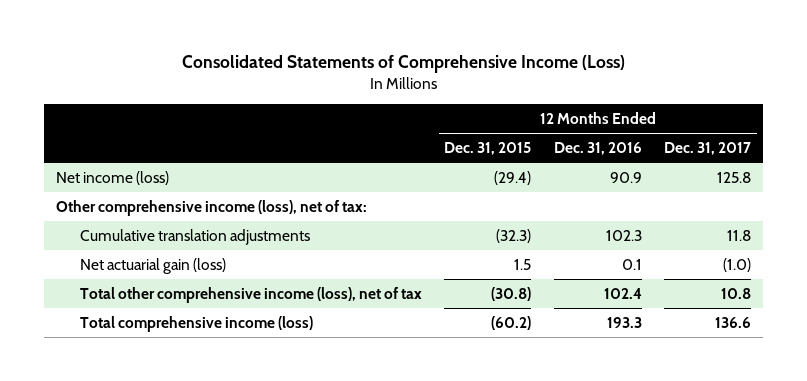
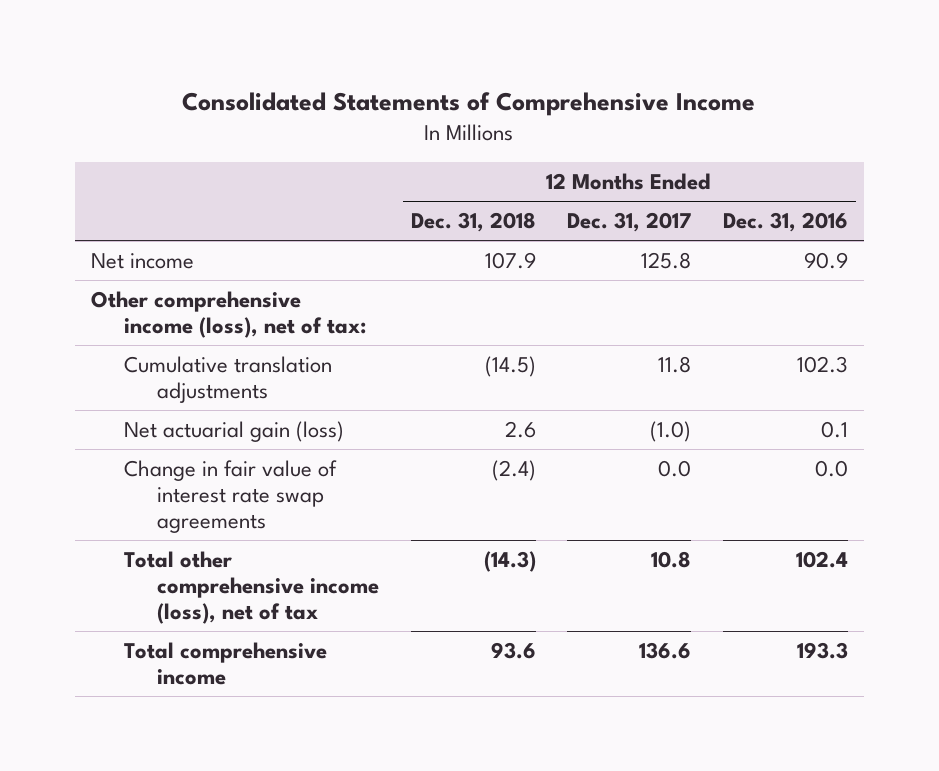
[181,55,625,74] Consolidated Statements of Comprehensive Income (Loss) -> [182,91,756,116] Consolidated Statements of Comprehensive Income
[444,142,532,156] Dec. 31, 2015 -> none
none -> [410,212,536,233] Dec. 31, 2018
[55,170,169,185] Net income (loss) -> [90,252,194,269] Net income
none -> [123,459,337,533] Change in fair value of interest rate swap agreements
[79,315,313,332] Total comprehensive income (loss) -> [123,641,327,685] Total comprehensive income

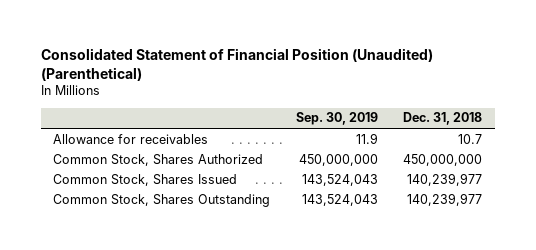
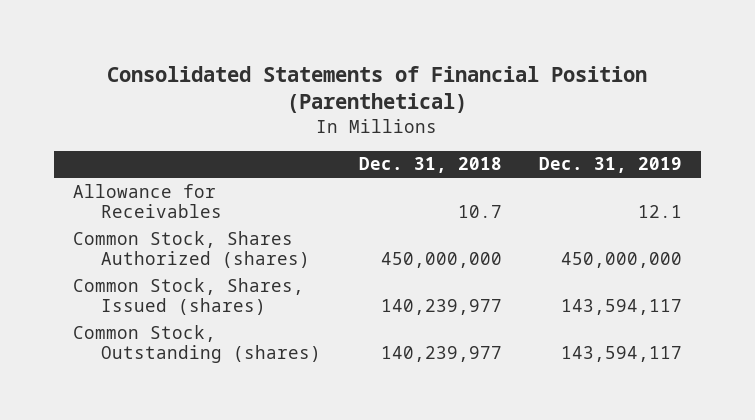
[40,47,433,81] Consolidated Statement of Financial Position (Unaudited) (Parenthetical) -> [107,65,648,114] Consolidated Statements of Financial Position (Parenthetical)
[295,112,378,126] Sep. 30, 2019 -> none
none -> [538,157,682,174] Dec. 31, 2019
[53,133,209,144] Allowance for receivables -> [72,183,223,219] Allowance for Receivables
[53,153,264,166] Common Stock, Shares Authorized -> [72,230,311,269] Common Stock, Shares Authorized (shares)
[53,173,238,186] Common Stock, Shares Issued -> [72,277,304,316] Common Stock, Shares, Issued (shares)
[53,193,271,207] Common Stock, Shares Outstanding -> [72,324,322,364] Common Stock, Outstanding (shares)

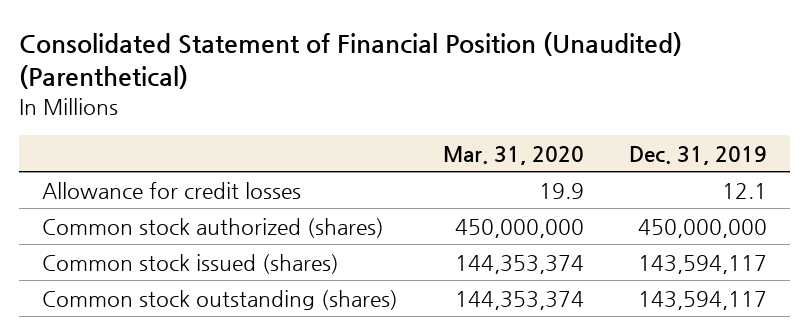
[107,65,648,114] Consolidated Statements of Financial Position (Parenthetical) -> [19,32,683,90] Consolidated Statement of Financial Position (Unaudited) (Parenthetical)
[358,157,502,174] Dec. 31, 2018 -> none
none -> [442,145,584,165] Mar. 31, 2020
[72,183,223,219] Allowance for Receivables -> [41,181,301,199] Allowance for credit losses
[72,230,311,269] Common Stock, Shares Authorized (shares) -> [41,217,384,238] Common stock authorized (shares)
[72,277,304,316] Common Stock, Shares, Issued (shares) -> [41,253,339,274] Common stock issued (shares)
[72,324,322,364] Common Stock, Outstanding (shares) -> [41,289,398,310] Common stock outstanding (shares)

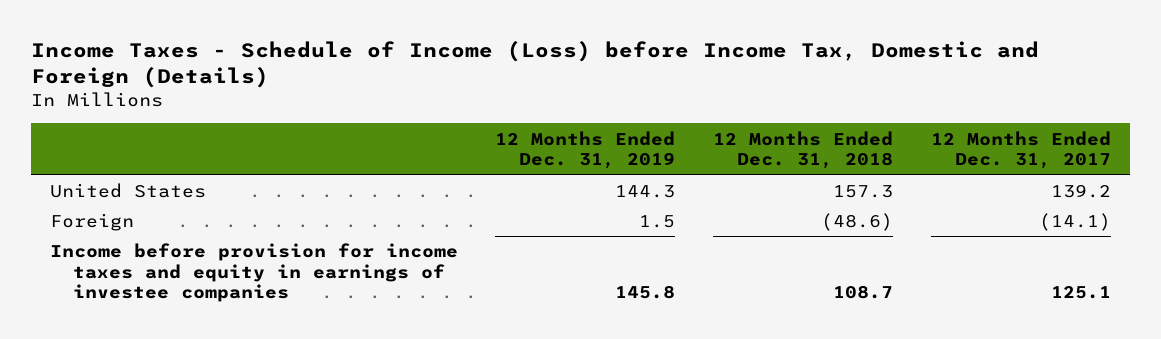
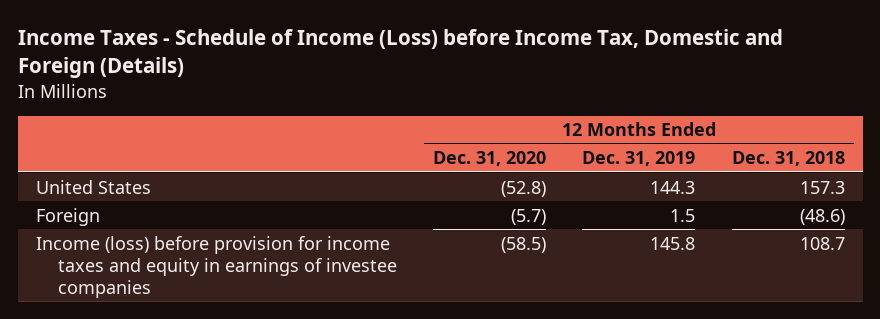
[931,130,1112,170] 12 Months Ended Dec. 31, 2017 -> none
none -> [433,151,547,167] Dec. 31, 2020
[49,243,458,303] Income before provision for income taxes and equity in earnings of investee companies -> [35,235,397,298] Income (loss) before provision for income taxes and equity in earnings of investee companies

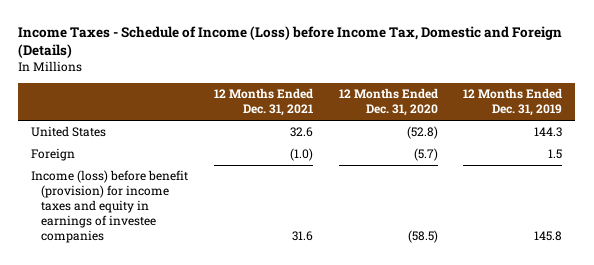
[731,151,845,167] Dec. 31, 2018 -> none
none -> [213,88,313,117] 12 Months Ended Dec. 31, 2021
[35,235,397,298] Income (loss) before provision for income taxes and equity in earnings of investee companies -> [31,170,189,244] Income (loss) before benefit (provision) for income taxes and equity in earnings of investee companies

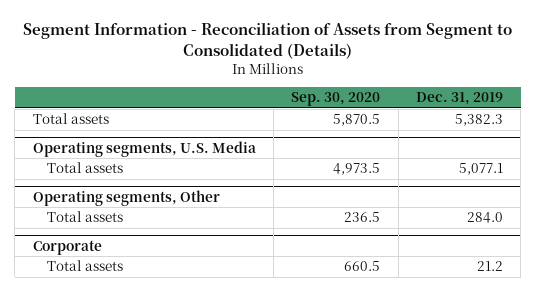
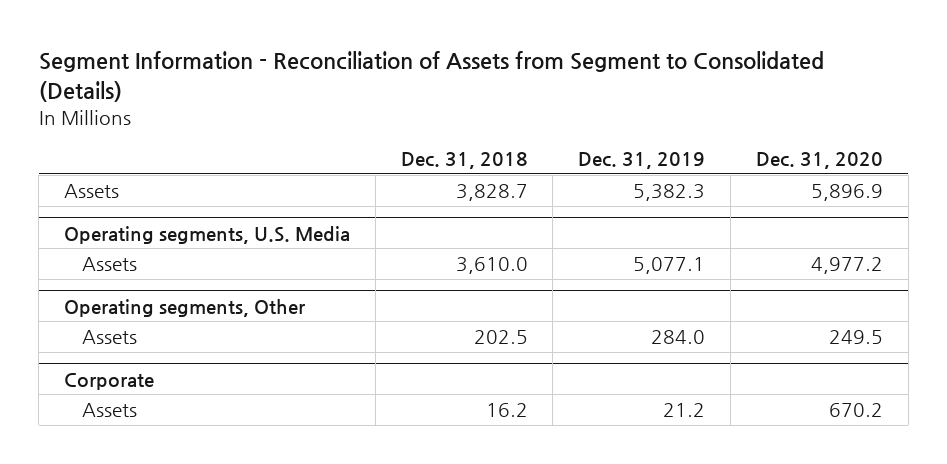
[291,92,381,107] Sep. 30, 2020 -> none
none -> [400,152,528,170] Dec. 31, 2018
none -> [755,152,883,170] Dec. 31, 2020
[32,113,109,125] Total assets -> [64,184,120,199] Assets
[46,162,123,174] Total assets -> [81,257,137,272] Assets
[46,211,123,223] Total assets -> [81,330,137,345] Assets
[46,260,123,272] Total assets -> [81,403,137,418] Assets

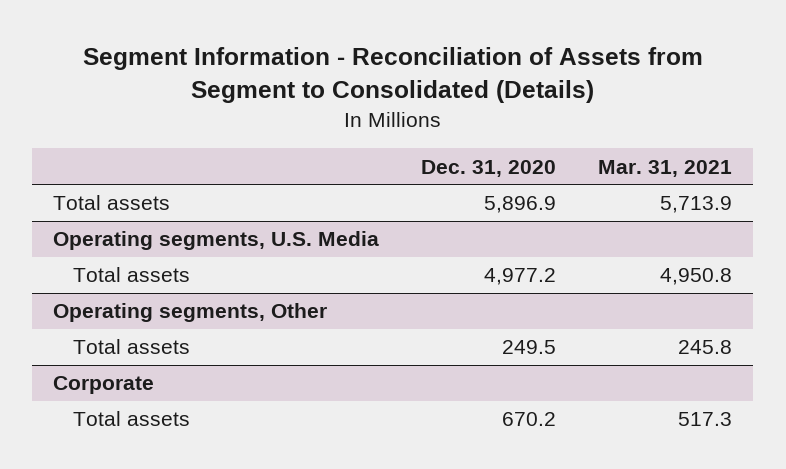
[400,152,528,170] Dec. 31, 2018 -> none
[578,152,706,170] Dec. 31, 2019 -> none
none -> [598,159,733,177] Mar. 31, 2021
[64,184,120,199] Assets -> [53,195,171,211] Total assets
[81,257,137,272] Assets -> [73,267,191,283] Total assets
[81,330,137,345] Assets -> [73,339,191,355] Total assets
[81,403,137,418] Assets -> [73,411,191,427] Total assets

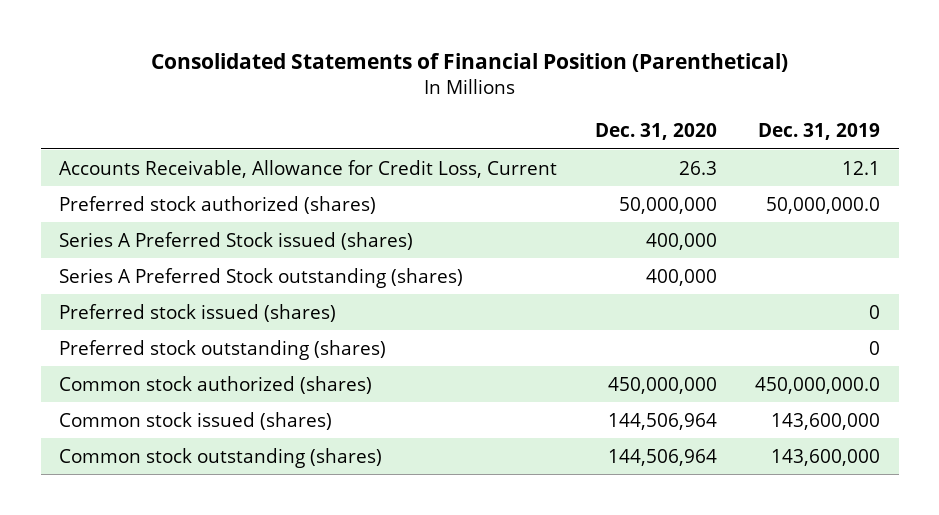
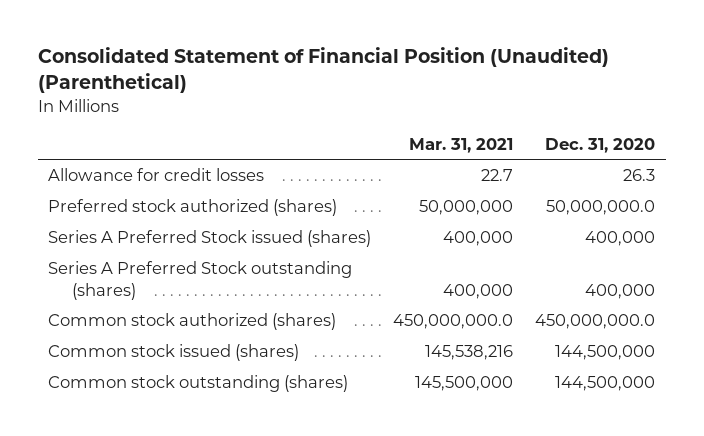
[150,52,788,72] Consolidated Statements of Financial Position (Parenthetical) -> [37,47,609,94] Consolidated Statement of Financial Position (Unaudited) (Parenthetical)
[757,122,880,140] Dec. 31, 2019 -> none
none -> [409,137,514,153] Mar. 31, 2021
[59,159,558,178] Accounts Receivable, Allowance for Credit Loss, Current -> [48,168,265,182] Allowance for credit losses
[619,196,718,214] 50,000,000 -> [546,200,656,216] 50,000,000.0
[59,303,337,322] Preferred stock issued (shares) -> none
[59,339,387,360] Preferred stock outstanding (shares) -> none
[608,376,718,394] 450,000,000 -> [535,314,656,330] 450,000,000.0
[608,412,718,430] 144,506,964 -> [555,345,656,361] 144,500,000
[608,448,718,466] 144,506,964 -> [555,376,656,392] 144,500,000

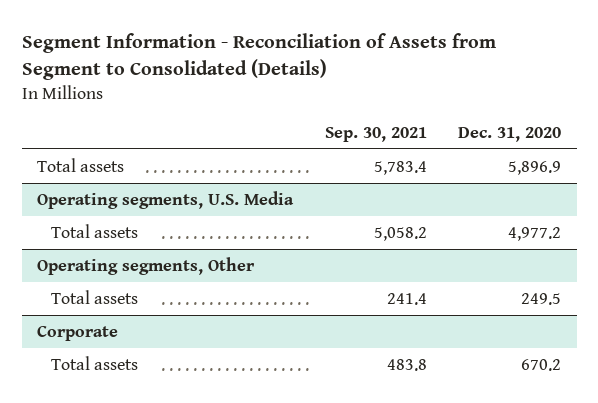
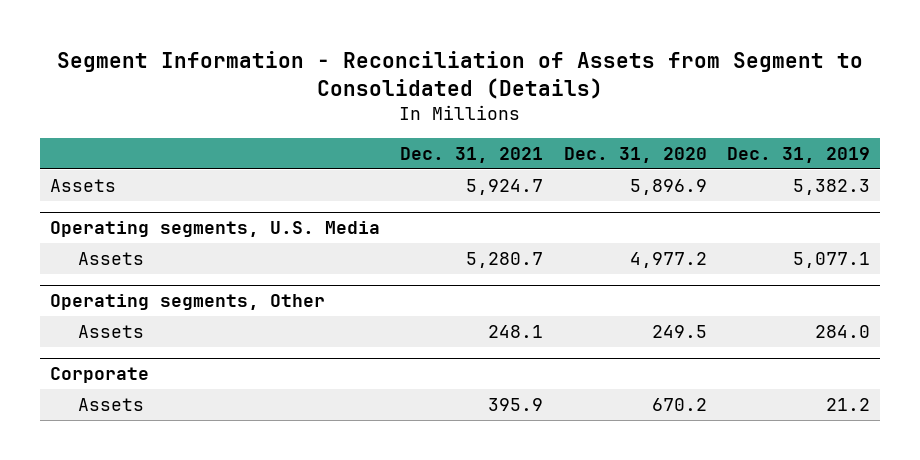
[324,126,427,142] Sep. 30, 2021 -> none
none -> [400,146,544,163] Dec. 31, 2021
none -> [726,146,870,163] Dec. 31, 2019
[37,157,125,172] Total assets -> [50,178,117,192] Assets
[50,223,138,238] Total assets -> [78,251,145,265] Assets
[50,289,138,304] Total assets -> [78,324,145,338] Assets
[50,355,138,370] Total assets -> [78,397,145,411] Assets

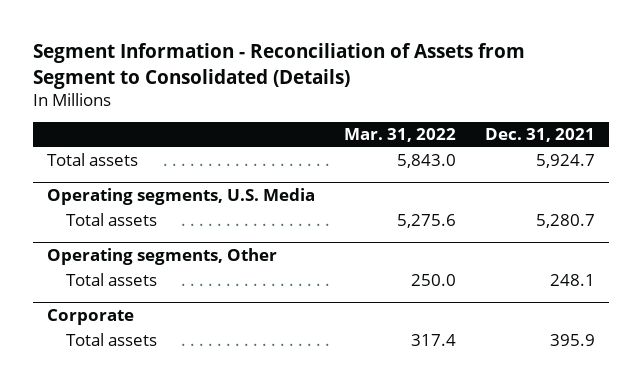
[563,146,707,163] Dec. 31, 2020 -> none
[726,146,870,163] Dec. 31, 2019 -> none
none -> [343,128,456,143] Mar. 31, 2022
[50,178,117,192] Assets -> [47,153,139,167] Total assets
[78,251,145,265] Assets -> [66,213,158,227] Total assets
[78,324,145,338] Assets -> [66,273,158,287] Total assets
[78,397,145,411] Assets -> [66,333,158,347] Total assets

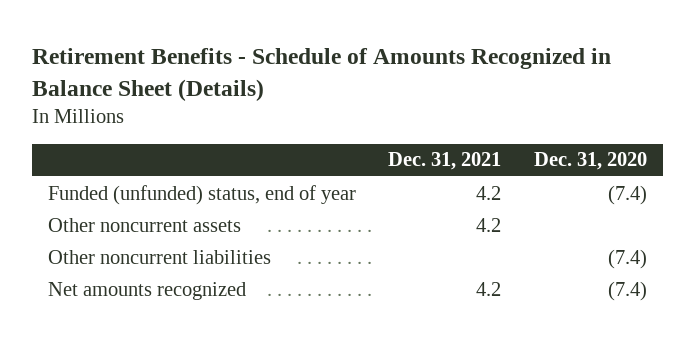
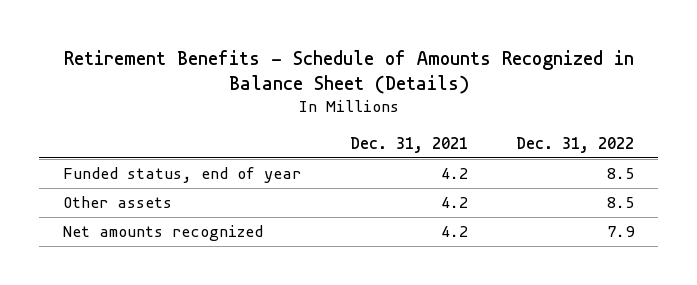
[533,152,647,171] Dec. 31, 2020 -> none
none -> [516,136,635,153] Dec. 31, 2022
[48,249,272,264] Other noncurrent liabilities -> none
[48,184,357,205] Funded (unfunded) status, end of year -> [63,167,302,184] Funded status, end of year
[48,217,242,232] Other noncurrent assets -> [63,196,173,209] Other assets

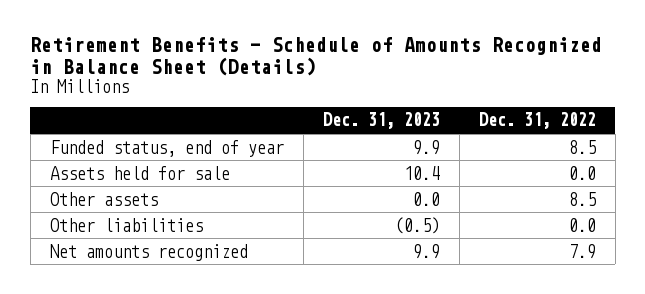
[349,136,468,153] Dec. 31, 2021 -> none
none -> [322,112,440,130] Dec. 31, 2023
none -> [49,165,230,180] Assets held for sale
none -> [49,217,203,232] Other liabilities

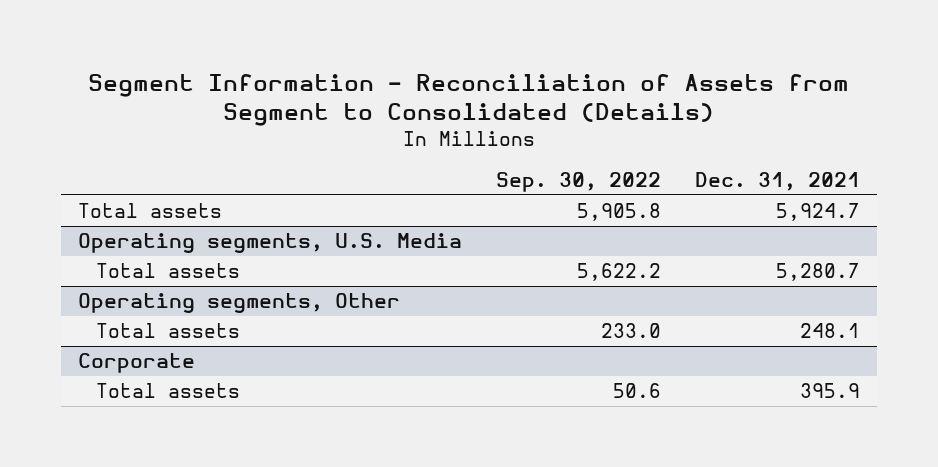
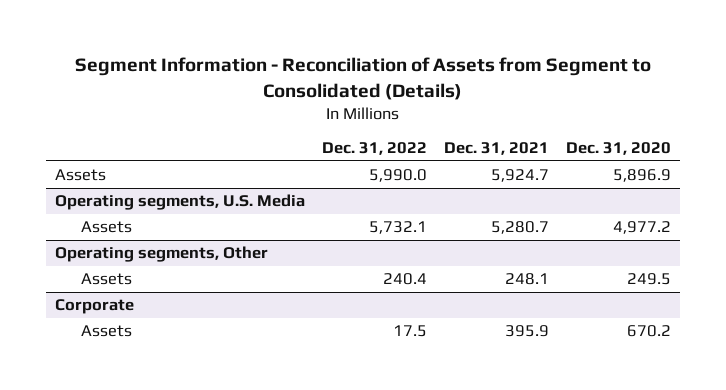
[496,171,662,192] Sep. 30, 2022 -> none
none -> [321,142,427,156] Dec. 31, 2022
none -> [566,142,672,156] Dec. 31, 2020
[78,203,223,219] Total assets -> [54,169,106,182] Assets
[96,263,241,279] Total assets -> [80,221,132,234] Assets
[96,323,241,339] Total assets -> [80,273,132,286] Assets
[96,383,241,399] Total assets -> [80,325,132,338] Assets

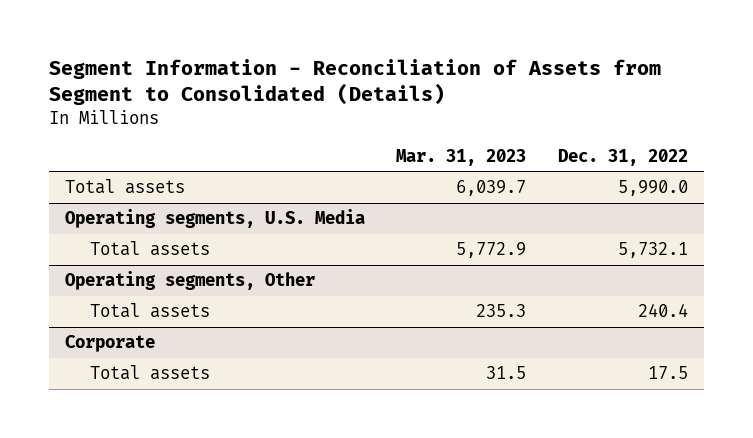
[443,142,549,156] Dec. 31, 2021 -> none
[566,142,672,156] Dec. 31, 2020 -> none
none -> [396,148,527,166] Mar. 31, 2023
[54,169,106,182] Assets -> [64,179,185,195] Total assets
[80,221,132,234] Assets -> [89,241,210,257] Total assets
[80,273,132,286] Assets -> [89,303,210,319] Total assets
[80,325,132,338] Assets -> [89,365,210,381] Total assets

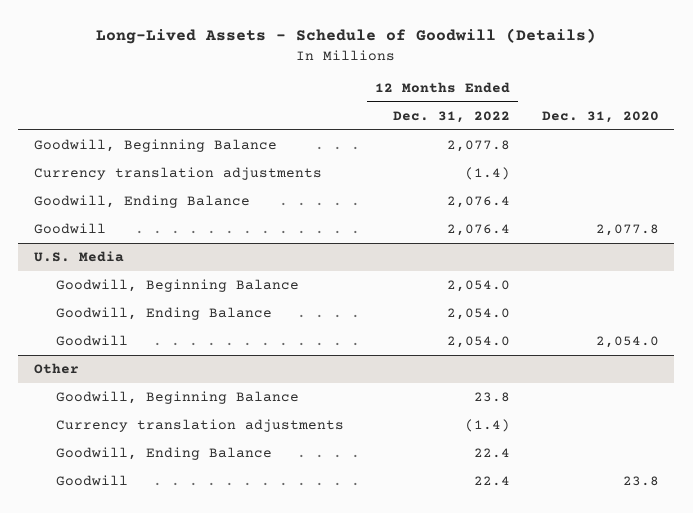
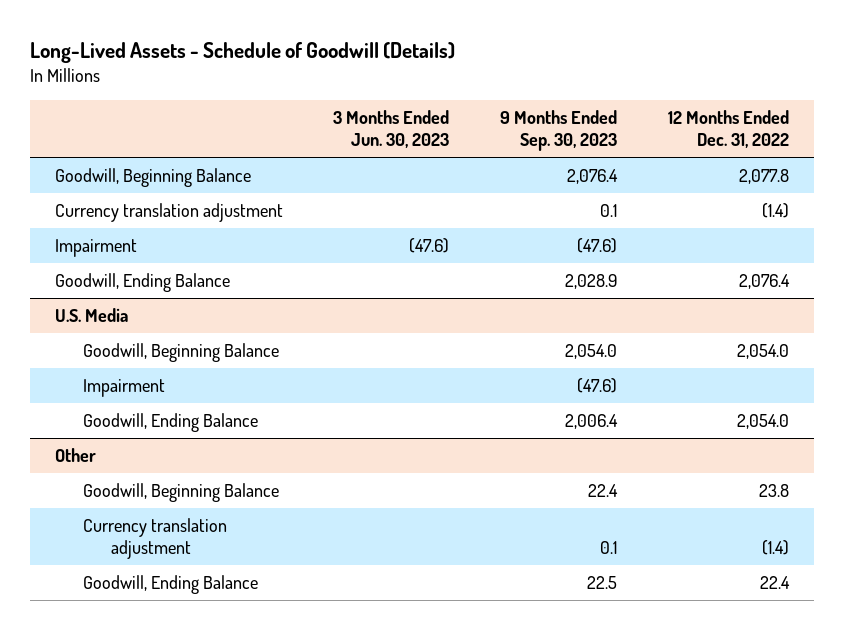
[541,110,659,123] Dec. 31, 2020 -> none
none -> [333,110,450,149] 3 Months Ended Jun. 30, 2023
none -> [500,110,618,152] 9 Months Ended Sep. 30, 2023
[33,167,322,181] Currency translation adjustments -> [54,203,283,223] Currency translation adjustment
none -> [54,239,137,258] Impairment
[33,223,106,235] Goodwill -> none
none -> [83,379,166,398] Impairment
[55,335,128,347] Goodwill -> none
[55,419,344,433] Currency translation adjustments -> [83,518,228,560] Currency translation adjustment
[55,475,128,487] Goodwill -> none

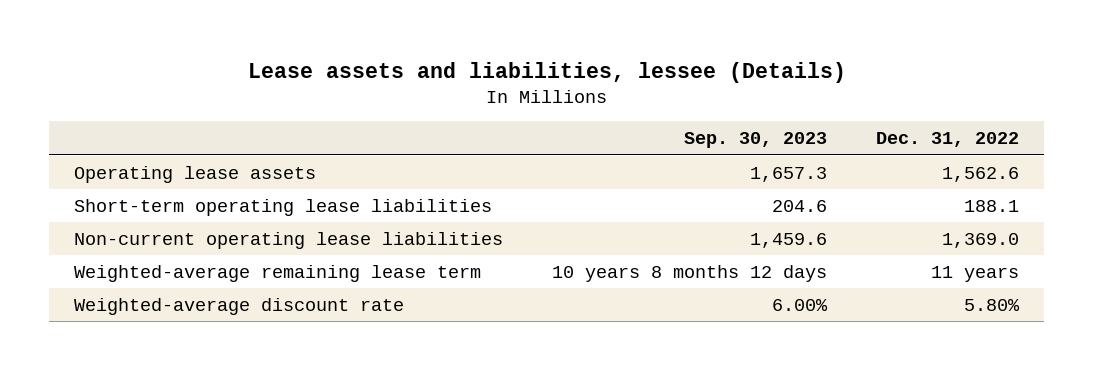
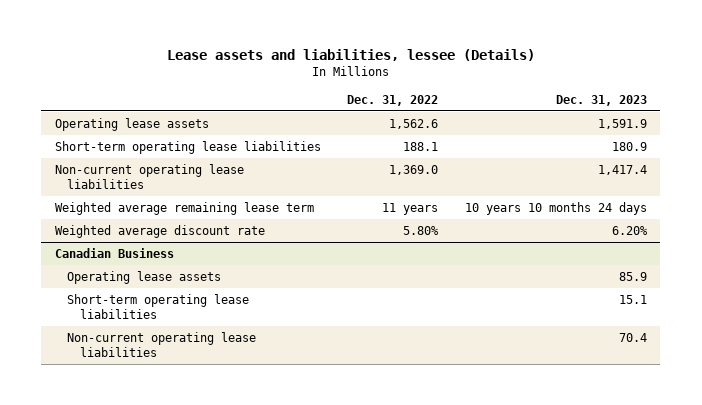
[684,132,828,149] Sep. 30, 2023 -> none
none -> [555,94,647,106] Dec. 31, 2023
[73,264,481,282] Weighted-average remaining lease term -> [54,201,314,215] Weighted average remaining lease term
[73,297,404,315] Weighted-average discount rate -> [54,224,265,238] Weighted average discount rate
none -> [54,247,174,258] Canadian Business
none -> [67,270,222,284] Operating lease assets
none -> [67,293,250,319] Short-term operating lease liabilities
none -> [67,331,257,357] Non-current operating lease liabilities

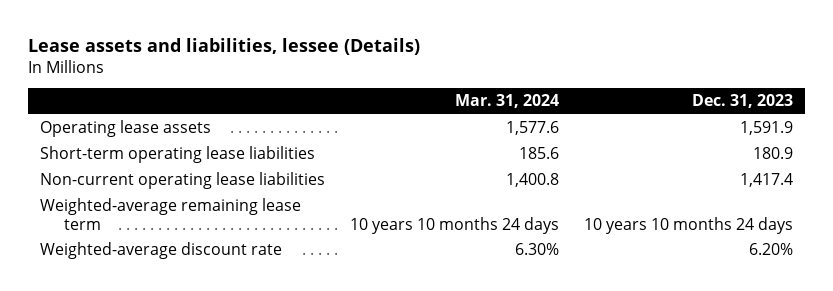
[347,94,439,106] Dec. 31, 2022 -> none
none -> [454,94,559,109] Mar. 31, 2024
[54,247,174,258] Canadian Business -> none
[67,270,222,284] Operating lease assets -> none
[67,293,250,319] Short-term operating lease liabilities -> none
[67,331,257,357] Non-current operating lease liabilities -> none
[54,201,314,215] Weighted average remaining lease term -> [40,198,302,230] Weighted-average remaining lease term
[54,224,265,238] Weighted average discount rate -> [40,242,283,260] Weighted-average discount rate

